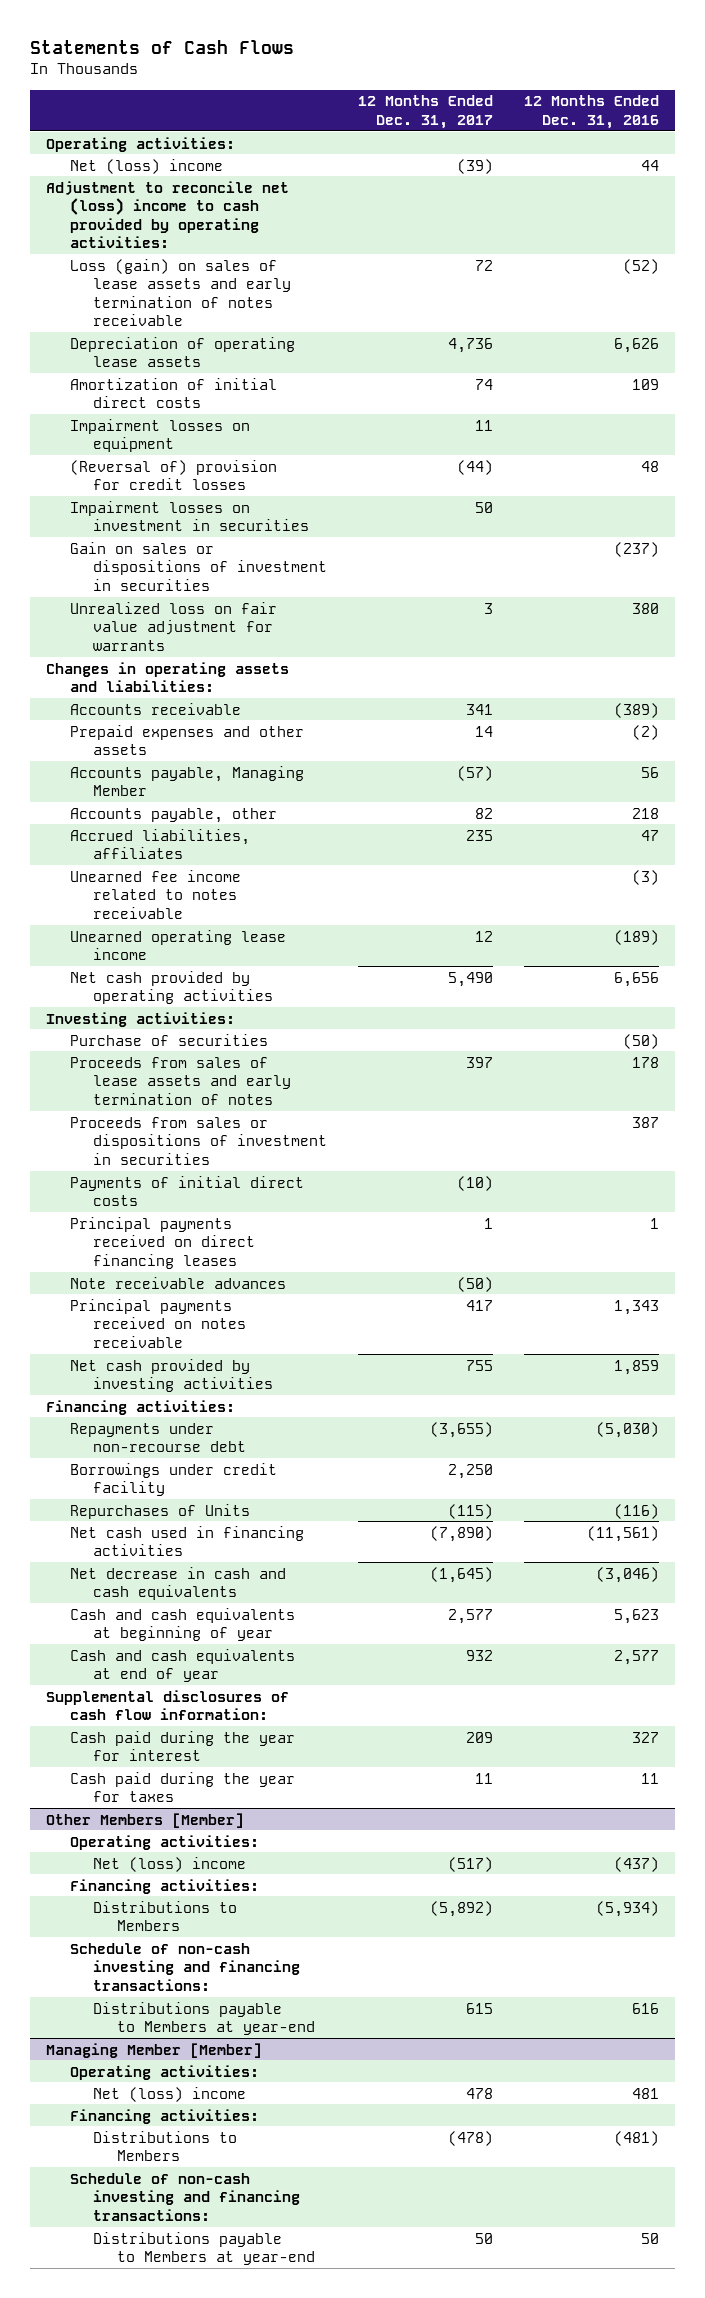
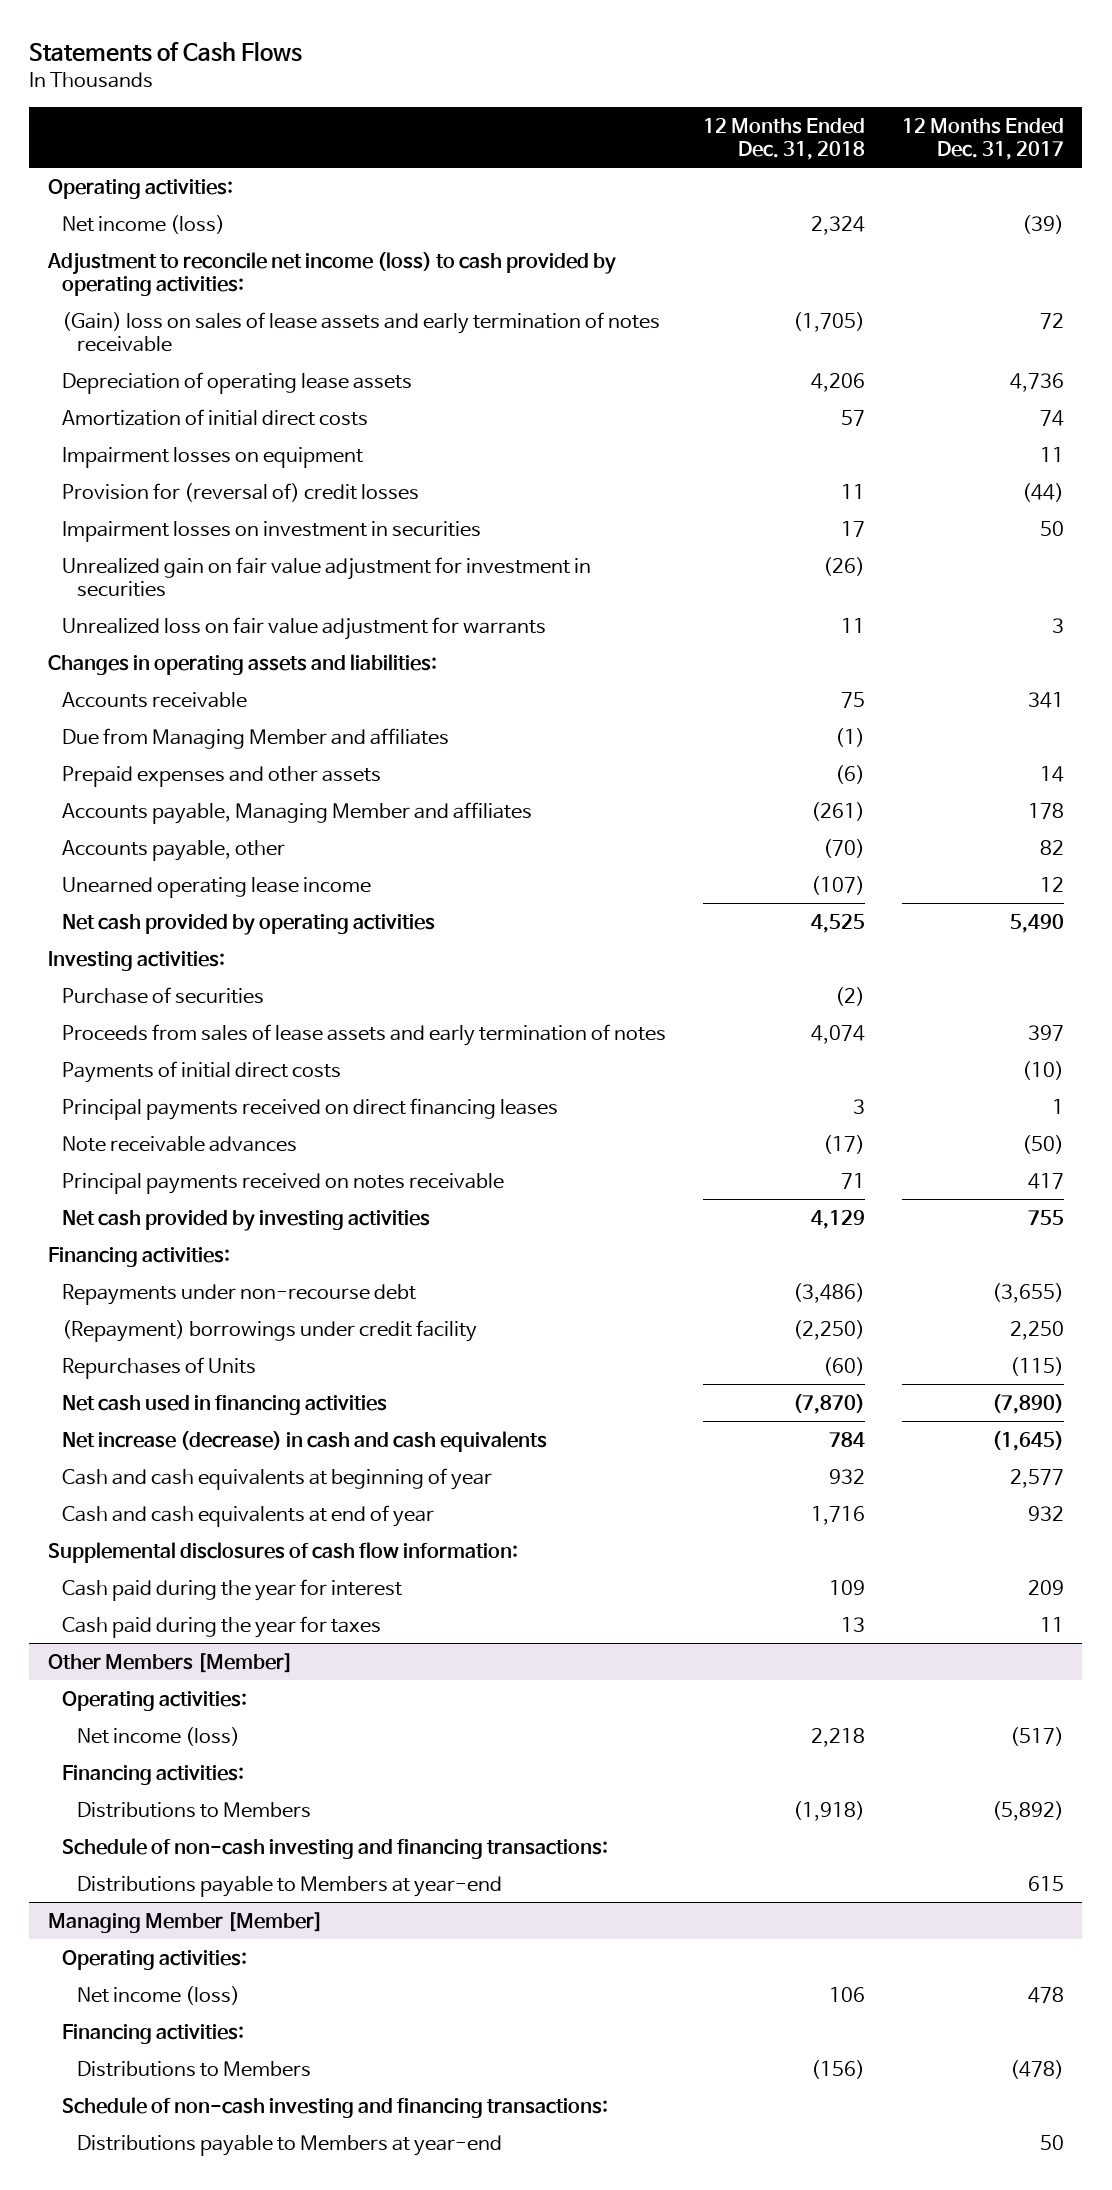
[524,95,660,129] 12 Months Ended Dec. 31, 2016 -> none
none -> [703,117,866,161] 12 Months Ended Dec. 31, 2018
[69,158,223,174] Net (loss) income -> [62,214,226,234] Net income (loss)
[45,180,289,249] Adjustment to reconcile net (loss) income to cash provided by operating activities: -> [46,251,616,297] Adjustment to reconcile net income (loss) to cash provided by operating activities:
[69,258,292,327] Loss (gain) on sales of lease assets and early termination of notes receivable -> [62,311,661,353] (Gain) loss on sales of lease assets and early termination of notes receivable
[69,459,277,491] (Reversal of) provision for credit losses -> [62,482,420,502] Provision for (reversal of) credit losses
[69,541,328,591] Gain on sales or dispositions of investment in securities -> none
none -> [62,556,592,598] Unrealized gain on fair value adjustment for investment in securities
none -> [62,727,450,749] Due from Managing Member and affiliates
[69,765,304,797] Accounts payable, Managing Member -> [62,801,533,824] Accounts payable, Managing Member and affiliates
[457,765,494,781] (57) -> [1027,802,1064,819] 178
[69,828,250,860] Accrued liabilities, affiliates -> none
[69,869,241,919] Unearned fee income related to notes receivable -> none
[69,1116,328,1165] Proceeds from sales or dispositions of investment in securities -> none
[69,1462,277,1497] Borrowings under credit facility -> [62,1319,478,1342] (Repayment) borrowings under credit facility
[69,1566,286,1601] Net decrease in cash and cash equivalents -> [62,1430,548,1452] Net increase (decrease) in cash and cash equivalents
[93,1856,247,1872] Net (loss) income -> [77,1726,241,1746] Net income (loss)
[93,2086,247,2102] Net (loss) income -> [77,1985,241,2005] Net income (loss)

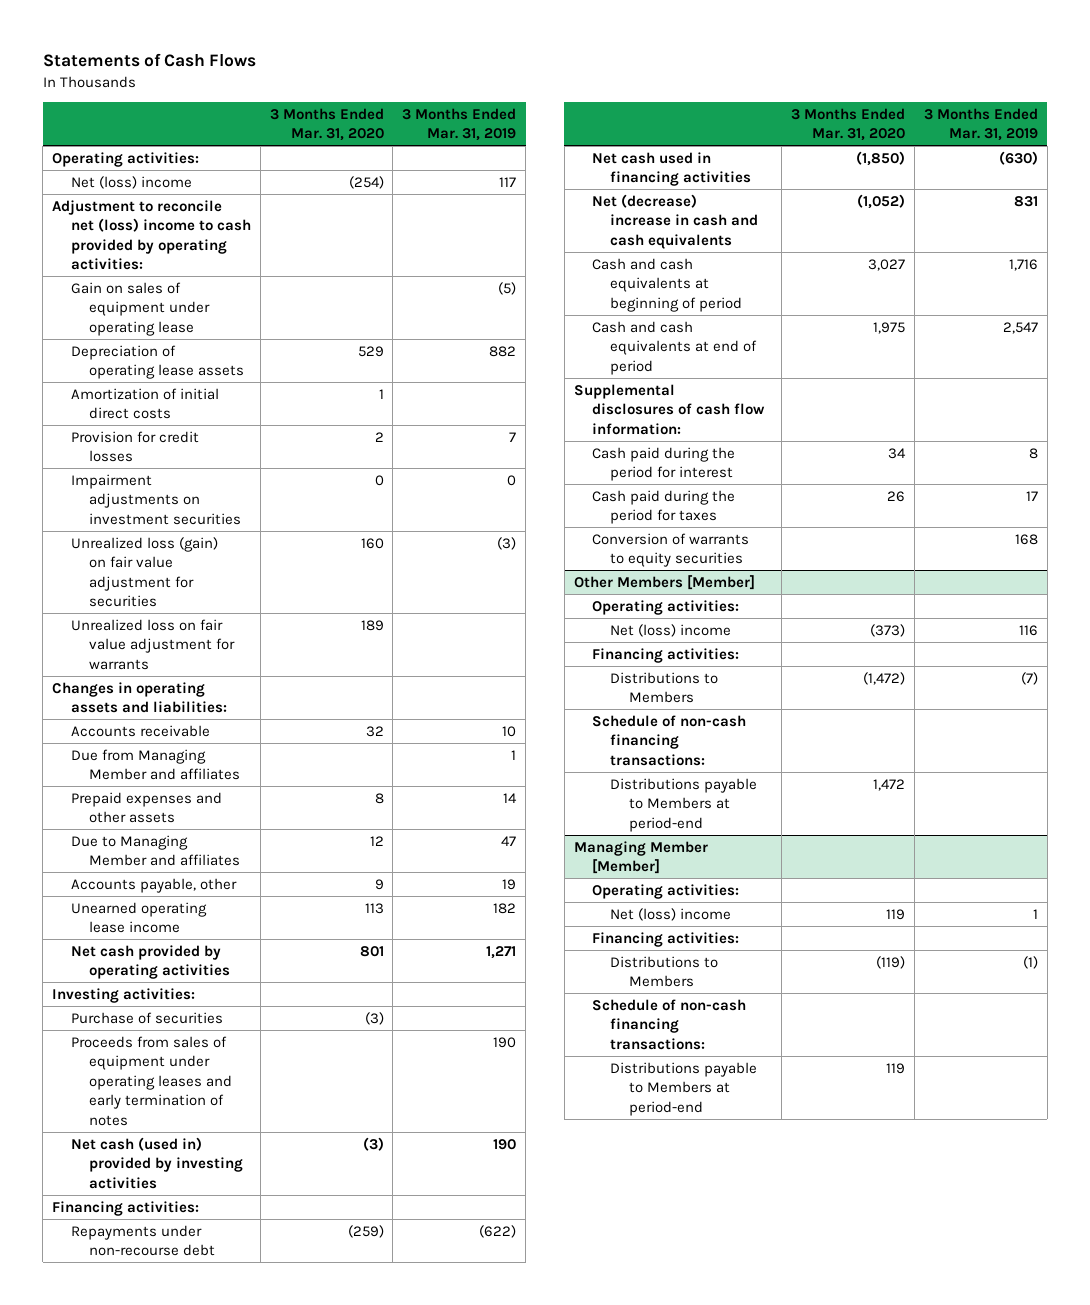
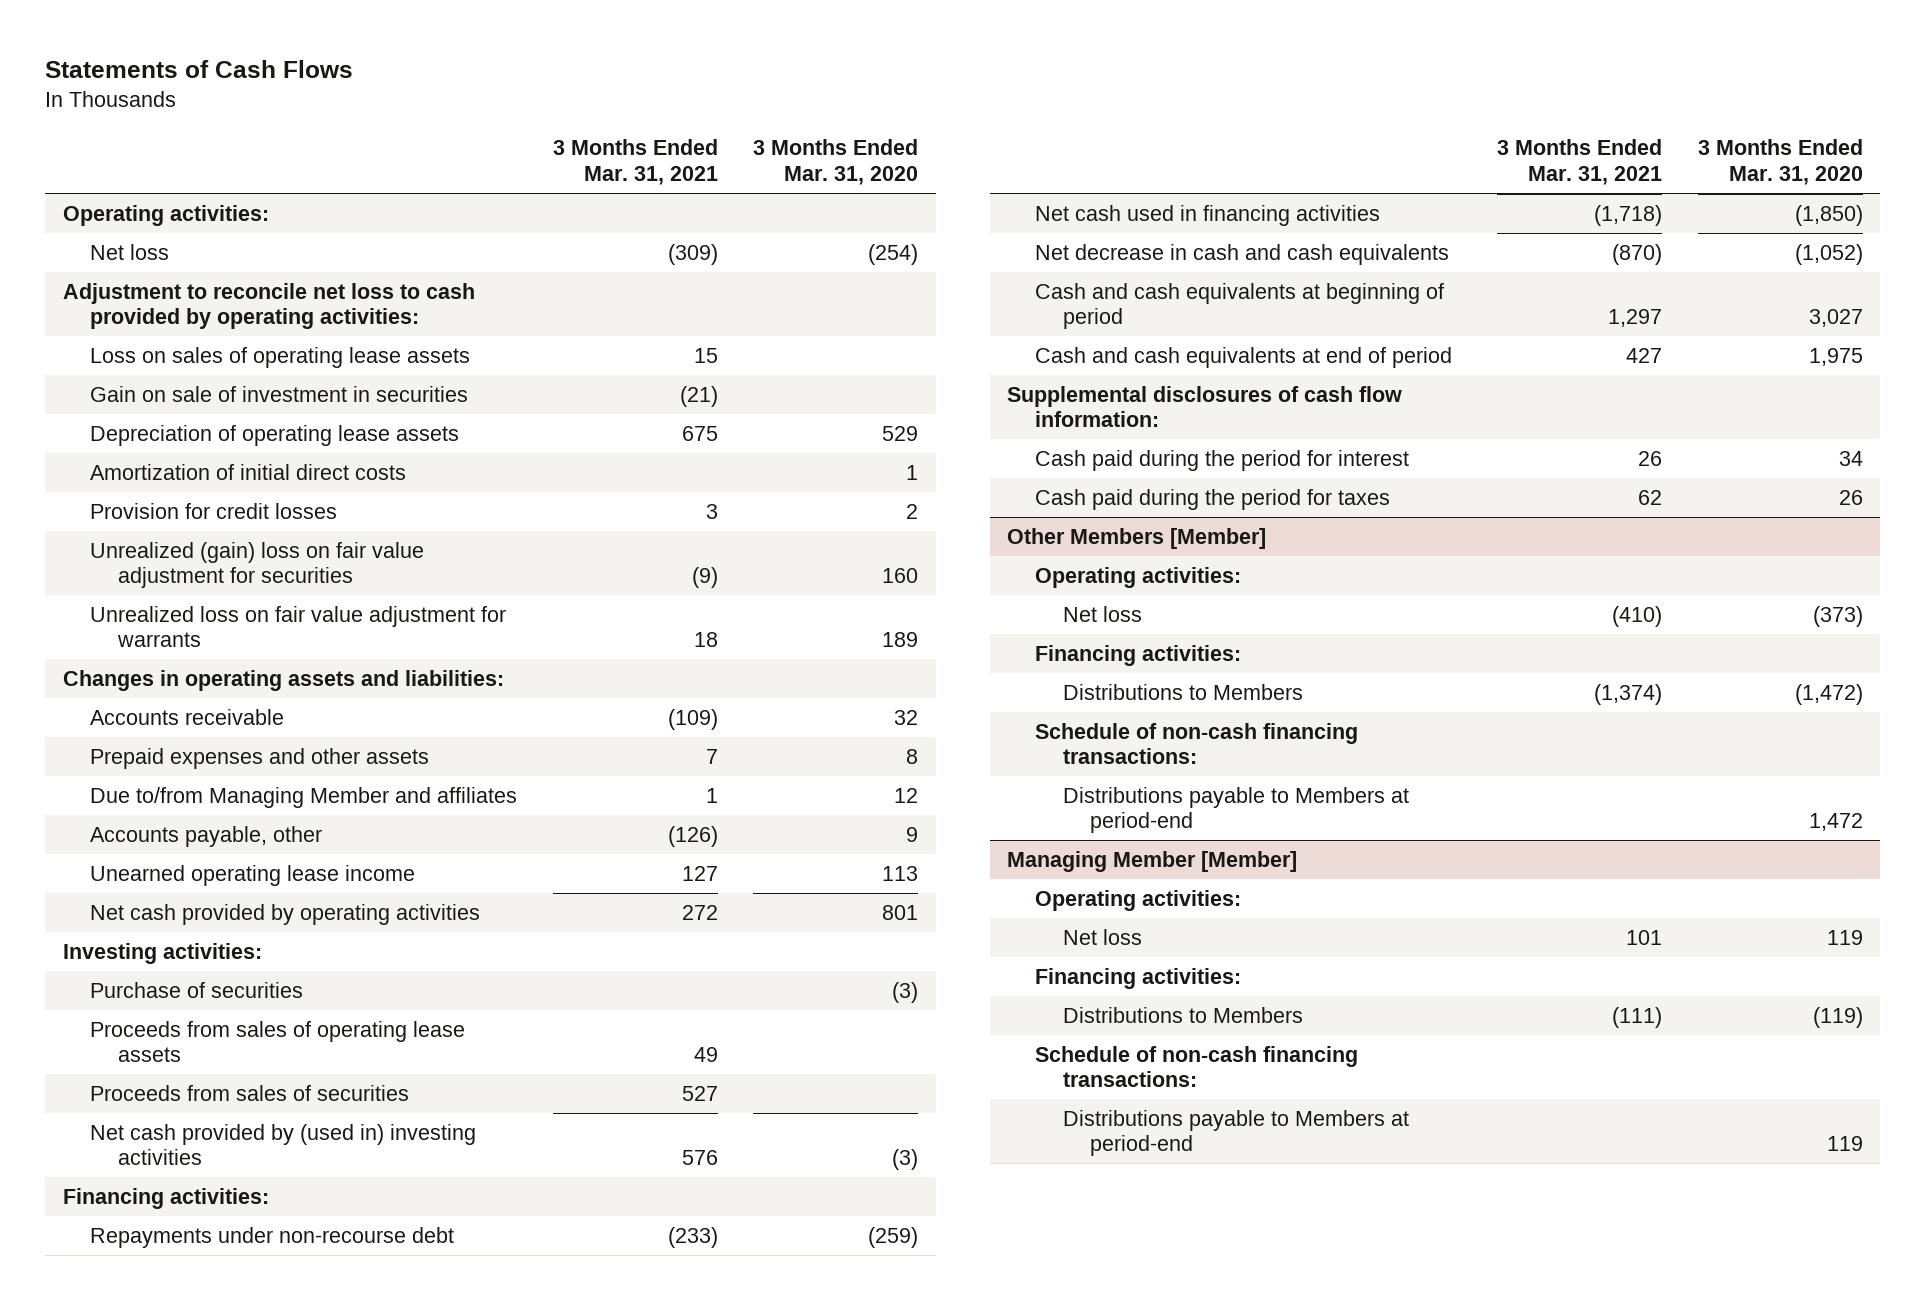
[402,107,517,142] 3 Months Ended Mar. 31, 2019 -> none
none -> [552,139,718,186] 3 Months Ended Mar. 31, 2021
[70,175,192,189] Net (loss) income -> [90,243,170,260] Net loss
[52,199,251,271] Adjustment to reconcile net (loss) income to cash provided by operating activities: -> [62,282,475,330] Adjustment to reconcile net loss to cash provided by operating activities:
[70,281,211,336] Gain on sales of equipment under operating lease -> [90,346,471,368] Loss on sales of operating lease assets
none -> [90,385,469,402] Gain on sale of investment in securities
[70,473,242,525] Impairment adjustments on investment securities -> none
[70,536,218,608] Unrealized loss (gain) on fair value adjustment for securities -> [90,541,425,589] Unrealized (gain) loss on fair value adjustment for securities
[70,748,241,781] Due from Managing Member and affiliates -> none
[70,834,241,867] Due to Managing Member and affiliates -> [90,786,518,808] Due to/from Managing Member and affiliates
[70,1035,233,1126] Proceeds from sales of equipment under operating leases and early termination of notes -> none
none -> [90,1020,466,1063] Proceeds from sales of operating lease assets
none -> [90,1084,410,1101] Proceeds from sales of securities
[70,1136,244,1189] Net cash (used in) provided by investing activities -> [90,1123,477,1166] Net cash provided by (used in) investing activities
[592,193,759,249] Net (decrease) increase in cash and cash equivalents -> [1034,243,1449,265] Net decrease in cash and cash equivalents
[592,532,750,568] Conversion of warrants to equity securities -> none
[610,623,732,637] Net (loss) income -> [1062,605,1142,622] Net loss
[610,907,732,921] Net (loss) income -> [1062,928,1142,945] Net loss

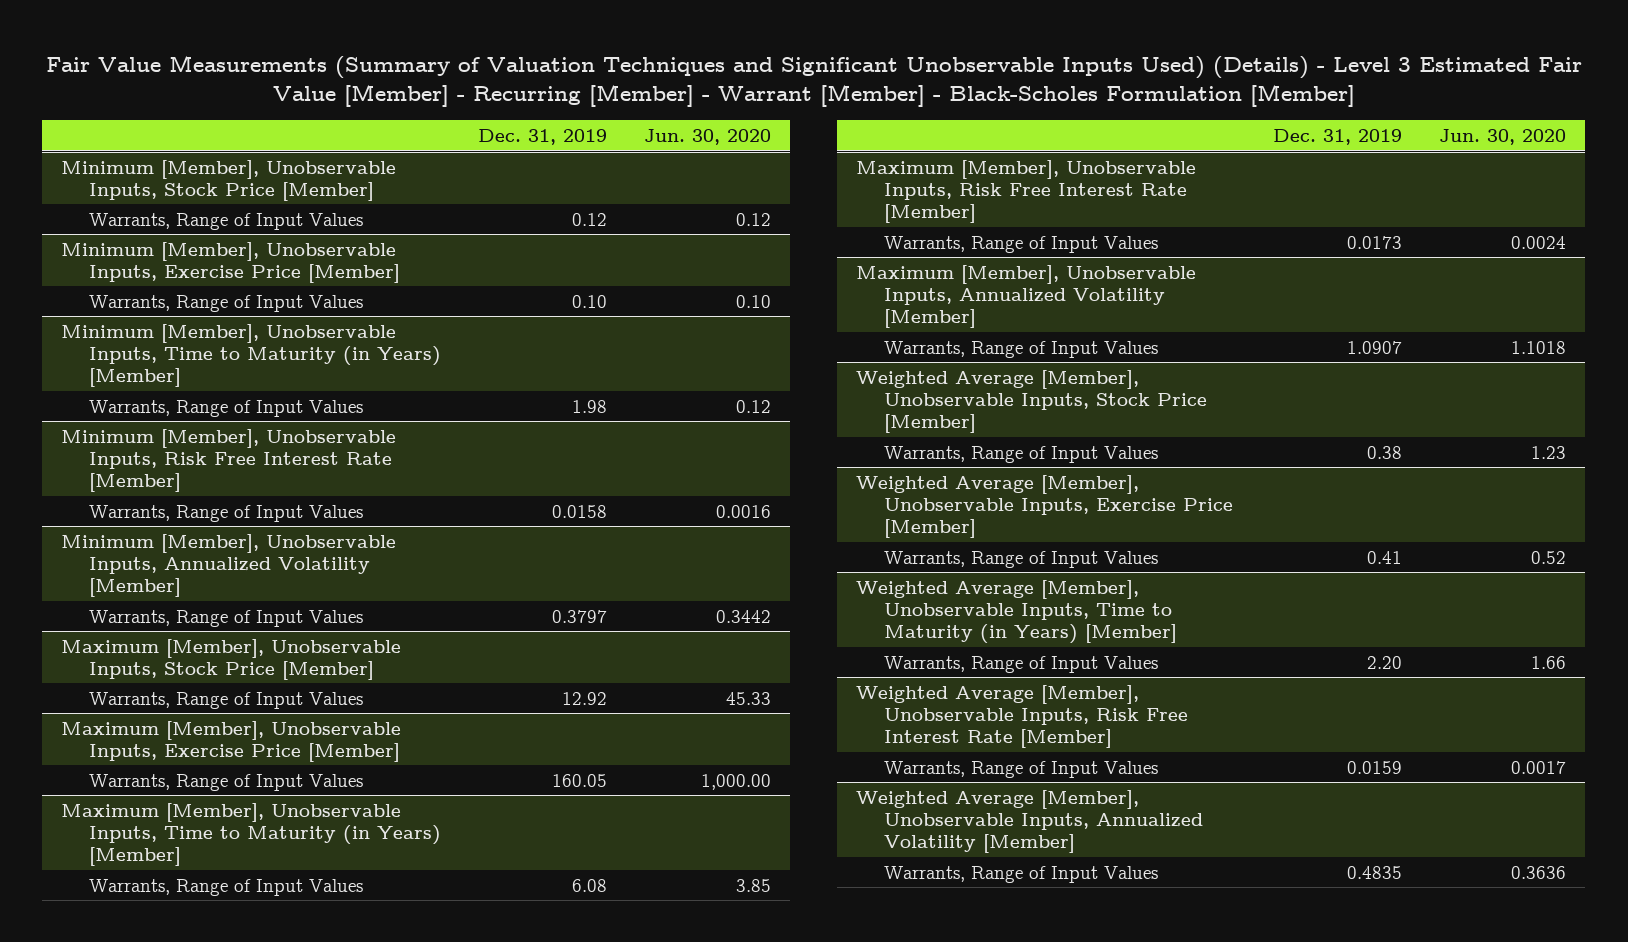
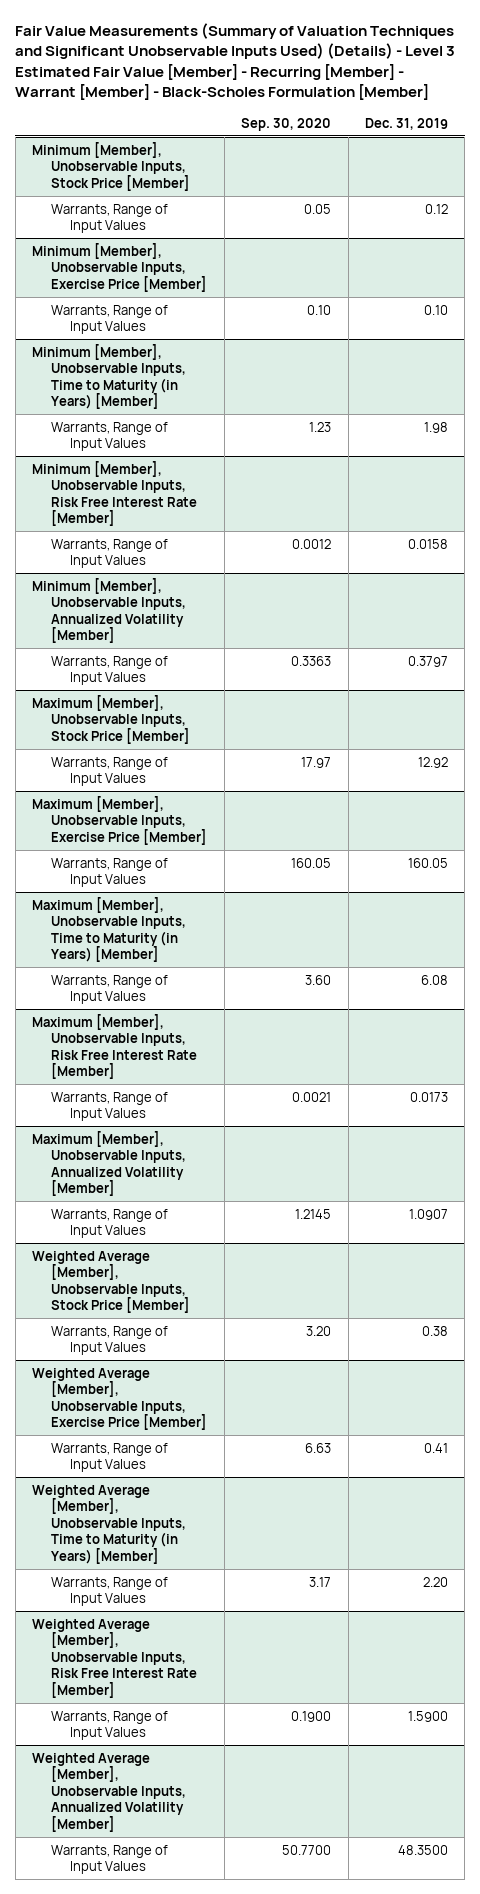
[644,128,772,145] Jun. 30, 2020 -> none
none -> [241,117,332,131] Sep. 30, 2020
[1347,760,1403,774] 0.0159 -> [407,1710,448,1722] 1.5900
[1347,865,1403,879] 0.4835 -> [397,1844,448,1855] 48.3500

